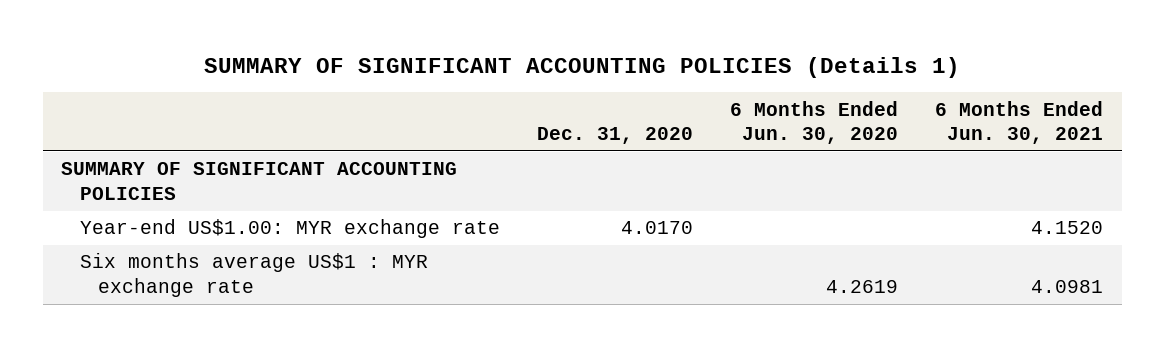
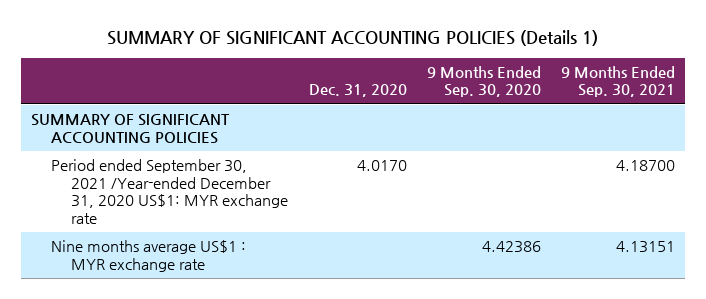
[729,100,898,145] 6 Months Ended Jun. 30, 2020 -> none
[935,100,1104,145] 6 Months Ended Jun. 30, 2021 -> none
none -> [426,66,541,98] 9 Months Ended Sep. 30, 2020
none -> [561,66,676,98] 9 Months Ended Sep. 30, 2021
[79,219,500,239] Year-end US$1.00: MYR exchange rate -> [51,159,289,224] Period ended September 30, 2021 /Year-ended December 31, 2020 US$1: MYR exchange rate
[79,253,428,297] Six months average US$1 : MYR exchange rate -> [51,240,247,272] Nine months average US$1 : MYR exchange rate

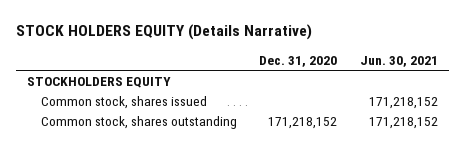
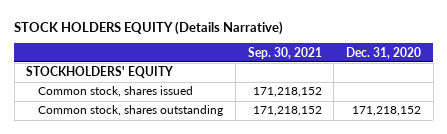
[359,55,438,67] Jun. 30, 2021 -> none
none -> [247,46,322,59] Sep. 30, 2021
[26,76,171,88] STOCKHOLDERS EQUITY -> [26,66,174,79] STOCKHOLDERS' EQUITY

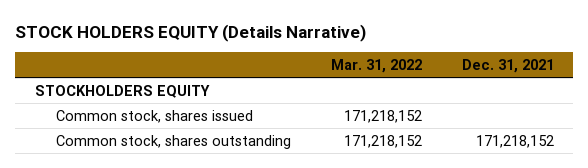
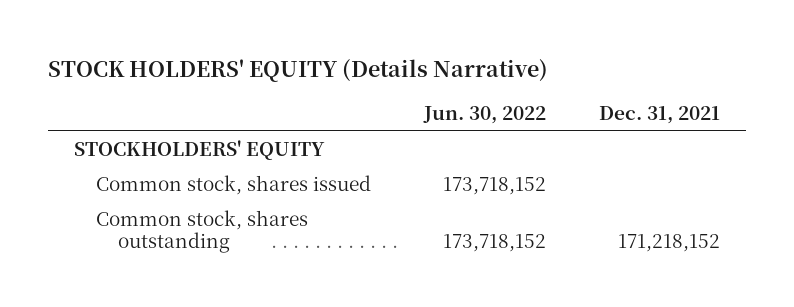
[14,23,366,42] STOCK HOLDERS EQUITY (Details Narrative) -> [47,58,548,82] STOCK HOLDERS' EQUITY (Details Narrative)
[330,58,422,73] Mar. 31, 2022 -> none
none -> [422,106,546,125] Jun. 30, 2022
[34,84,210,98] STOCKHOLDERS EQUITY -> [74,140,326,161] STOCKHOLDERS' EQUITY

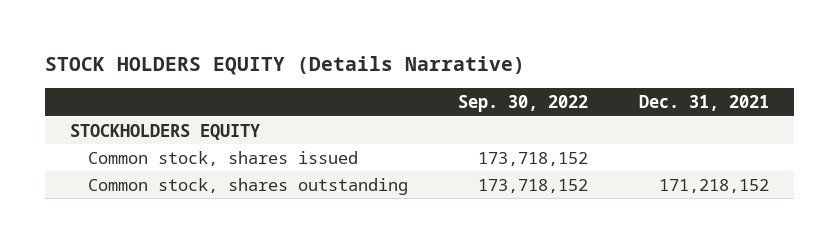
[47,58,548,82] STOCK HOLDERS' EQUITY (Details Narrative) -> [45,56,526,76] STOCK HOLDERS EQUITY (Details Narrative)
[422,106,546,125] Jun. 30, 2022 -> none
none -> [458,95,589,113] Sep. 30, 2022
[74,140,326,161] STOCKHOLDERS' EQUITY -> [70,123,261,140] STOCKHOLDERS EQUITY

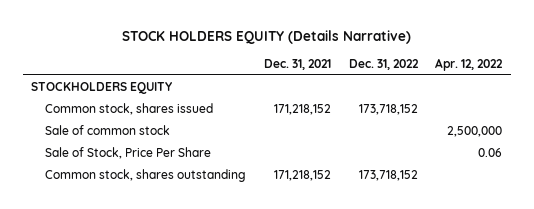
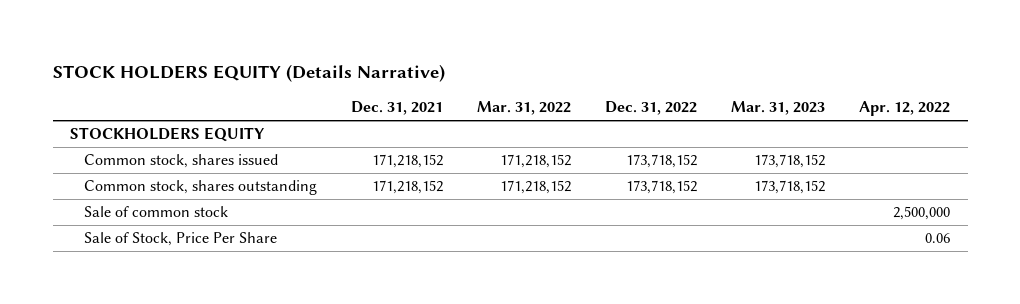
none -> [477,101,572,116] Mar. 31, 2022
none -> [731,101,826,116] Mar. 31, 2023
[45,169,247,183] Common stock, shares outstanding -> [83,180,317,196] Common stock, shares outstanding

